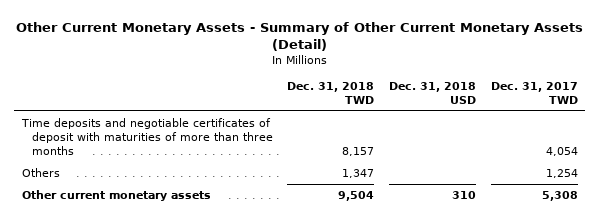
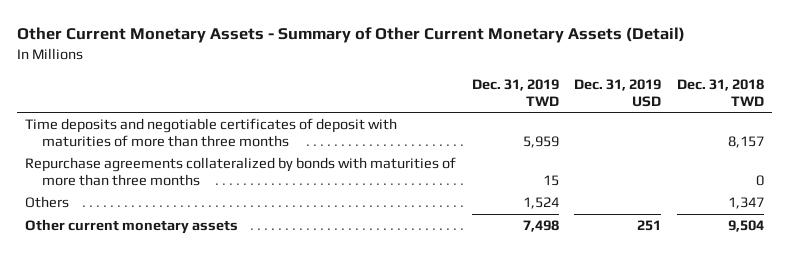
[389,81,477,104] Dec. 31, 2018 USD -> none
[490,81,578,104] Dec. 31, 2017 TWD -> none
none -> [471,79,559,106] Dec. 31, 2019 TWD
none -> [574,79,662,107] Dec. 31, 2019 USD
none -> [24,157,456,186] Repurchase agreements collateralized by bonds with maturities of more than three months

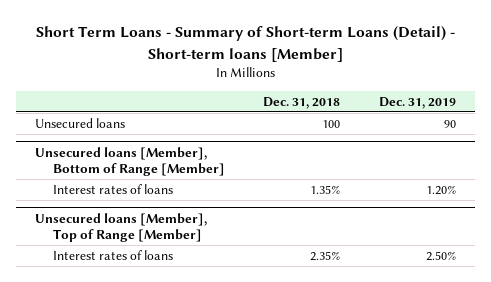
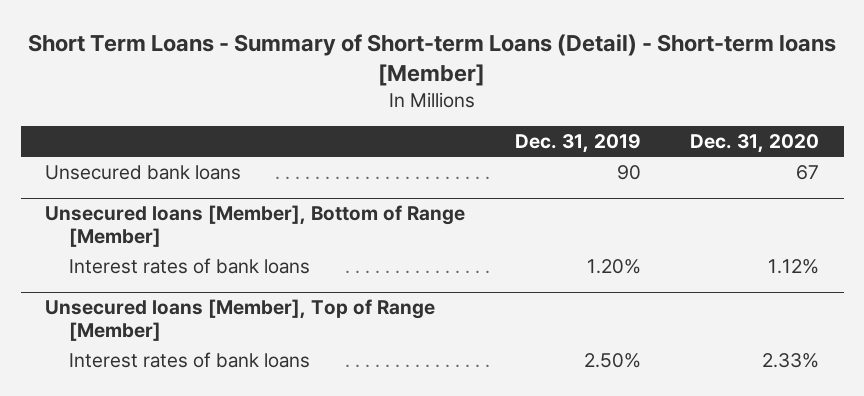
[263,96,341,109] Dec. 31, 2018 -> none
none -> [690,134,820,154] Dec. 31, 2020
[35,117,126,128] Unsecured loans -> [45,164,242,180] Unsecured bank loans
[52,183,173,194] Interest rates of loans -> [69,257,311,274] Interest rates of bank loans
[52,249,173,260] Interest rates of loans -> [69,351,311,368] Interest rates of bank loans

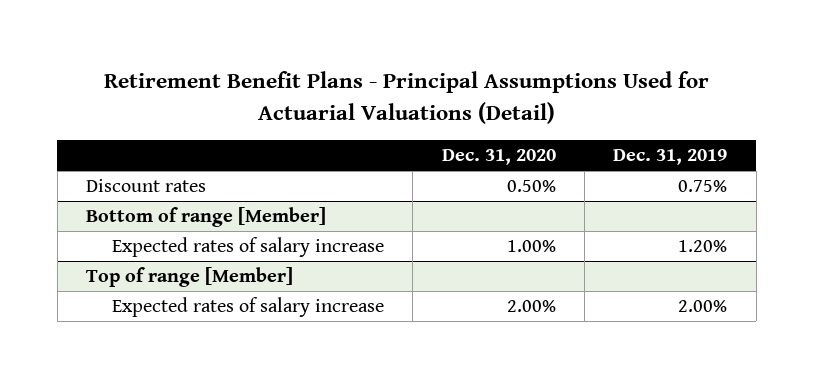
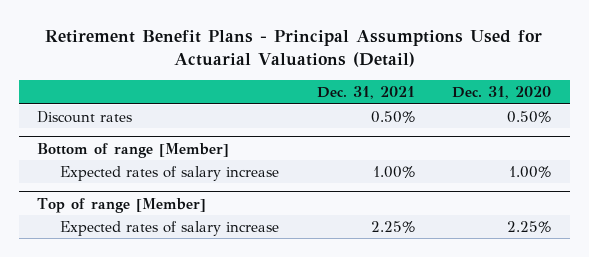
[613,149,728,166] Dec. 31, 2019 -> none
none -> [316,86,415,100] Dec. 31, 2021
[506,300,556,313] 2.00% -> [507,220,552,233] 2.25%

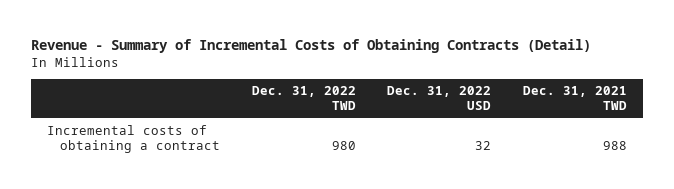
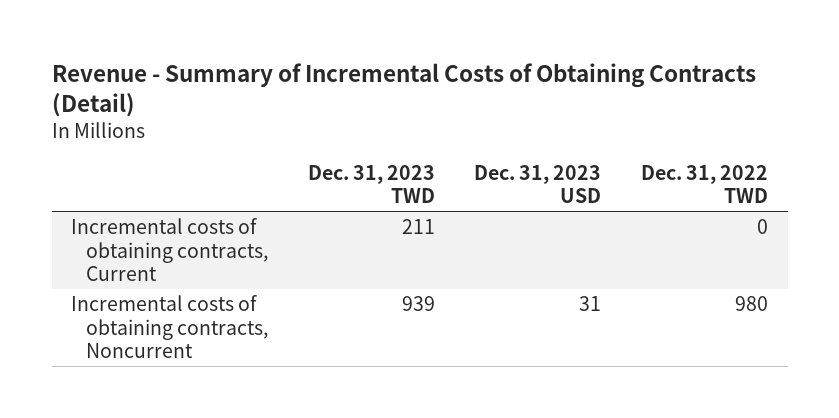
[387,86,492,111] Dec. 31, 2022 USD -> none
[522,86,627,111] Dec. 31, 2021 TWD -> none
none -> [307,164,435,204] Dec. 31, 2023 TWD
none -> [474,164,602,204] Dec. 31, 2023 USD
none -> [71,218,269,281] Incremental costs of obtaining contracts, Current
[46,125,220,154] Incremental costs of obtaining a contract -> [71,295,269,358] Incremental costs of obtaining contracts, Noncurrent

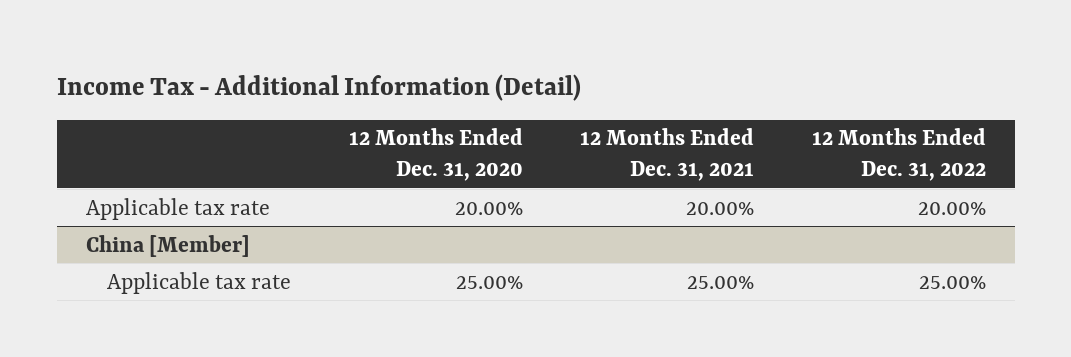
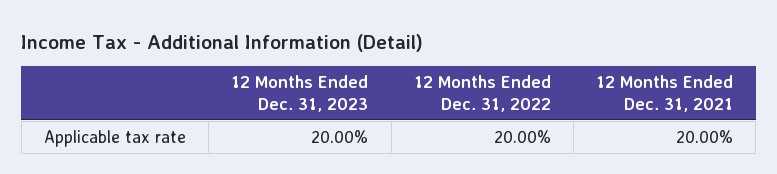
[348,128,523,182] 12 Months Ended Dec. 31, 2020 -> none
none -> [231,74,369,112] 12 Months Ended Dec. 31, 2023
[85,234,250,257] China [Member] -> none
[106,271,291,294] Applicable tax rate -> none

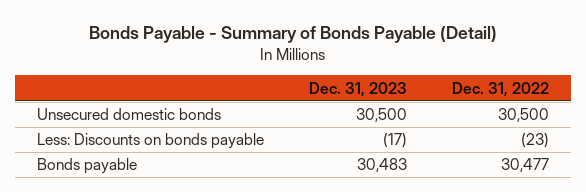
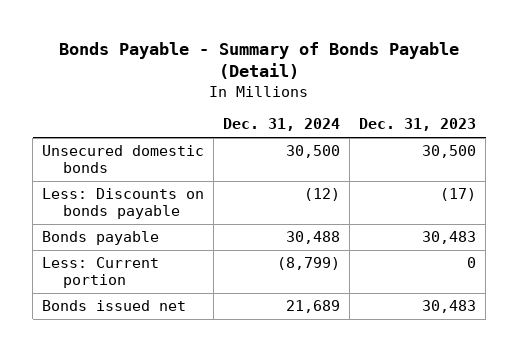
[451,81,549,97] Dec. 31, 2022 -> none
none -> [223,118,341,132] Dec. 31, 2024
none -> [42,257,160,288] Less: Current portion
none -> [42,300,187,312] Bonds issued net

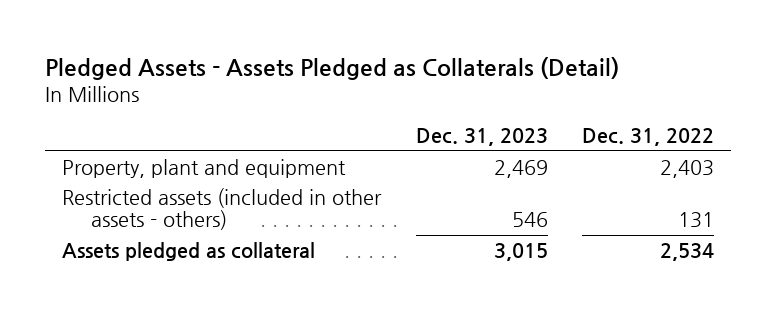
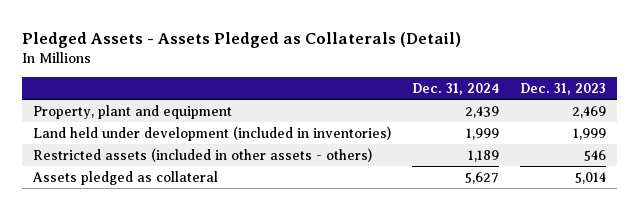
[582,128,715,147] Dec. 31, 2022 -> none
none -> [412,83,500,96] Dec. 31, 2024
none -> [32,125,391,141] Land held under development (included in inventories)
[493,242,548,261] 3,015 -> [575,171,607,184] 5,014

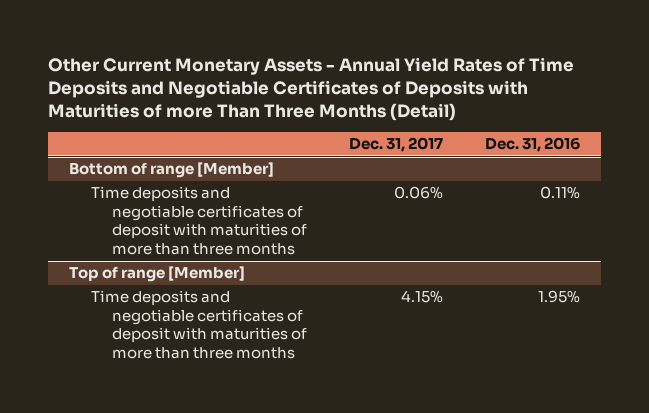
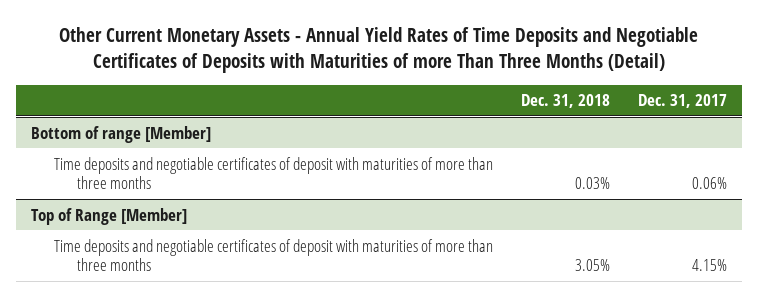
[484,137,580,153] Dec. 31, 2016 -> none
none -> [521,94,611,109] Dec. 31, 2018
[69,266,246,283] Top of range [Member] -> [30,207,187,225] Top of Range [Member]

